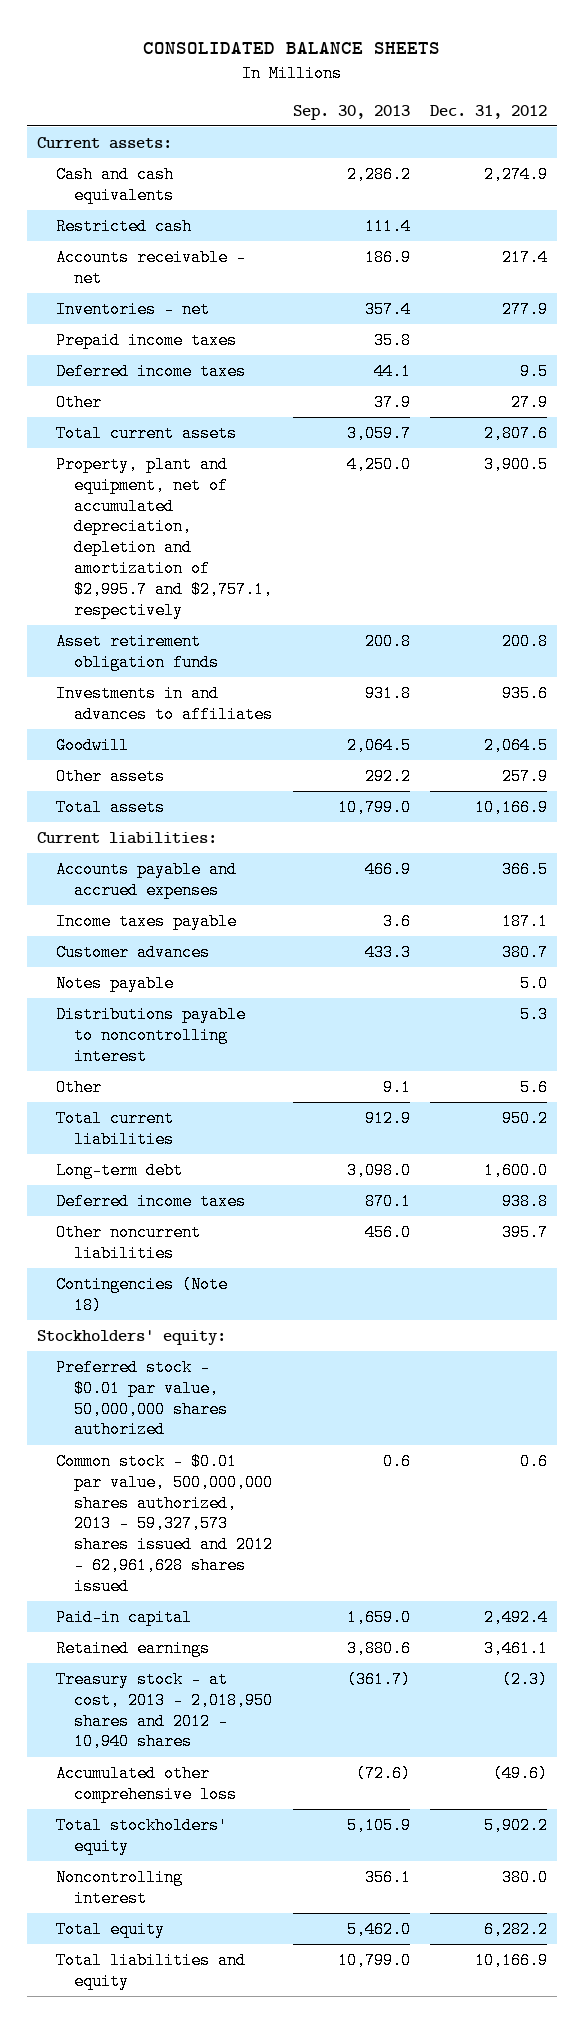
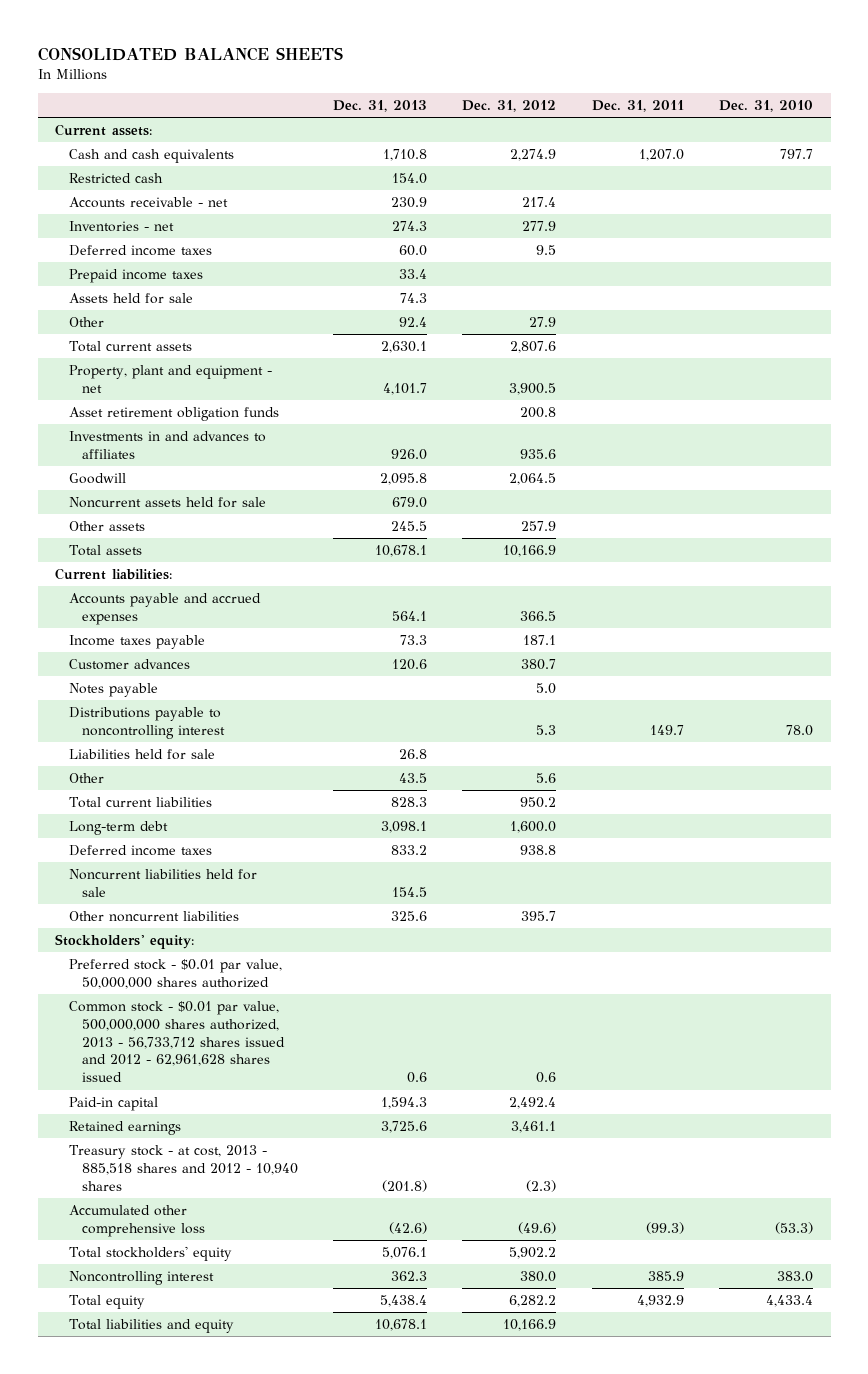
[292,104,410,120] Sep. 30, 2013 -> none
none -> [333,100,428,113] Dec. 31, 2013
none -> [591,100,684,113] Dec. 31, 2011
none -> [719,100,814,113] Dec. 31, 2010
[55,331,237,349] Prepaid income taxes -> [68,269,203,284] Prepaid income taxes
none -> [68,293,193,305] Assets held for sale
[55,455,273,620] Property, plant and equipment, net of accumulated depreciation, depletion and amortization of $2,995.7 and $2,757.1, respectively -> [68,365,272,393] Property, plant and equipment - net
none -> [68,497,266,509] Noncurrent assets held for sale
none -> [68,749,215,761] Liabilities held for sale
none -> [68,869,257,897] Noncurrent liabilities held for sale
[55,1275,228,1314] Contingencies (Note 18) -> none
[55,1452,273,1596] Common stock - $0.01 par value, 500,000,000 shares authorized, 2013 - 59,327,573 shares issued and 2012 - 62,961,628 shares issued -> [68,1001,285,1083] Common stock - $0.01 par value, 500,000,000 shares authorized, 2013 - 56,733,712 shares issued and 2012 - 62,961,628 shares issued
[55,1670,273,1751] Treasury stock - at cost, 2013 - 2,018,950 shares and 2012 - 10,940 shares -> [68,1145,298,1191] Treasury stock - at cost, 2013 - 885,518 shares and 2012 - 10,940 shares

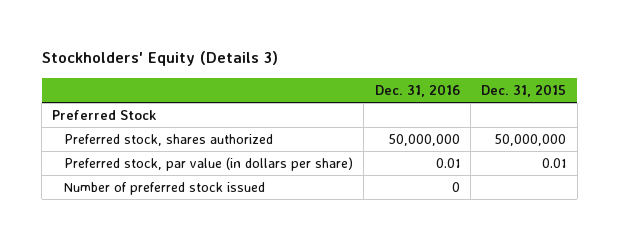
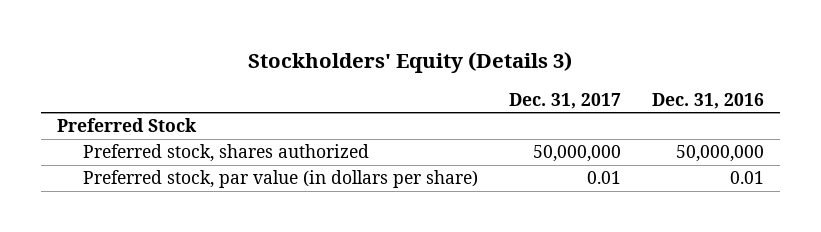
[481,83,567,97] Dec. 31, 2015 -> none
none -> [508,92,621,109] Dec. 31, 2017
[63,182,265,196] Number of preferred stock issued -> none

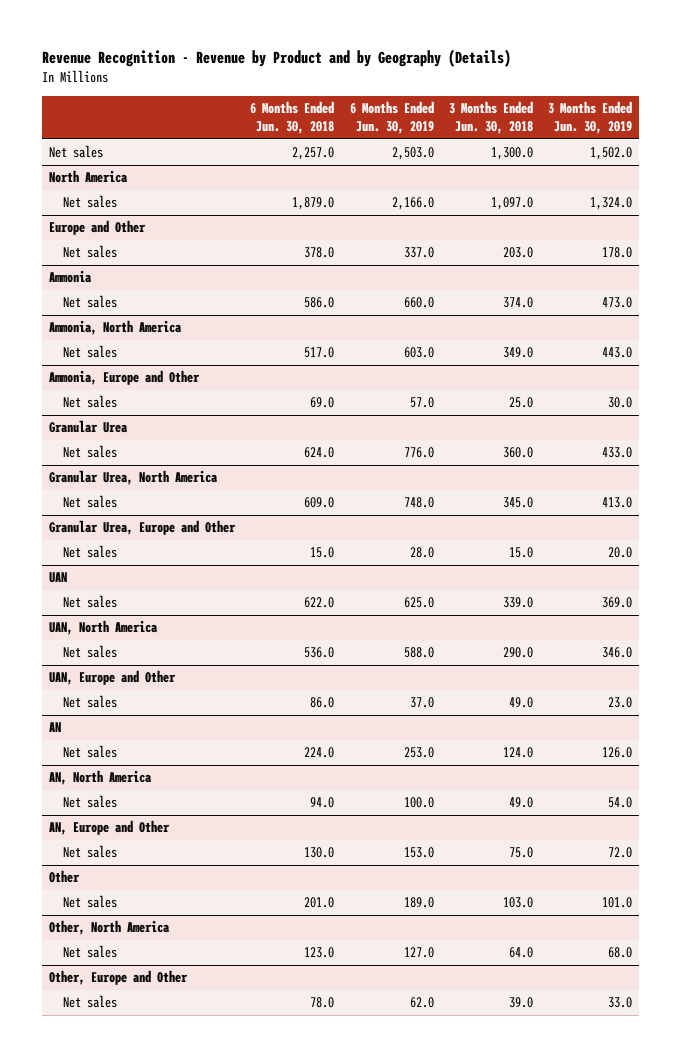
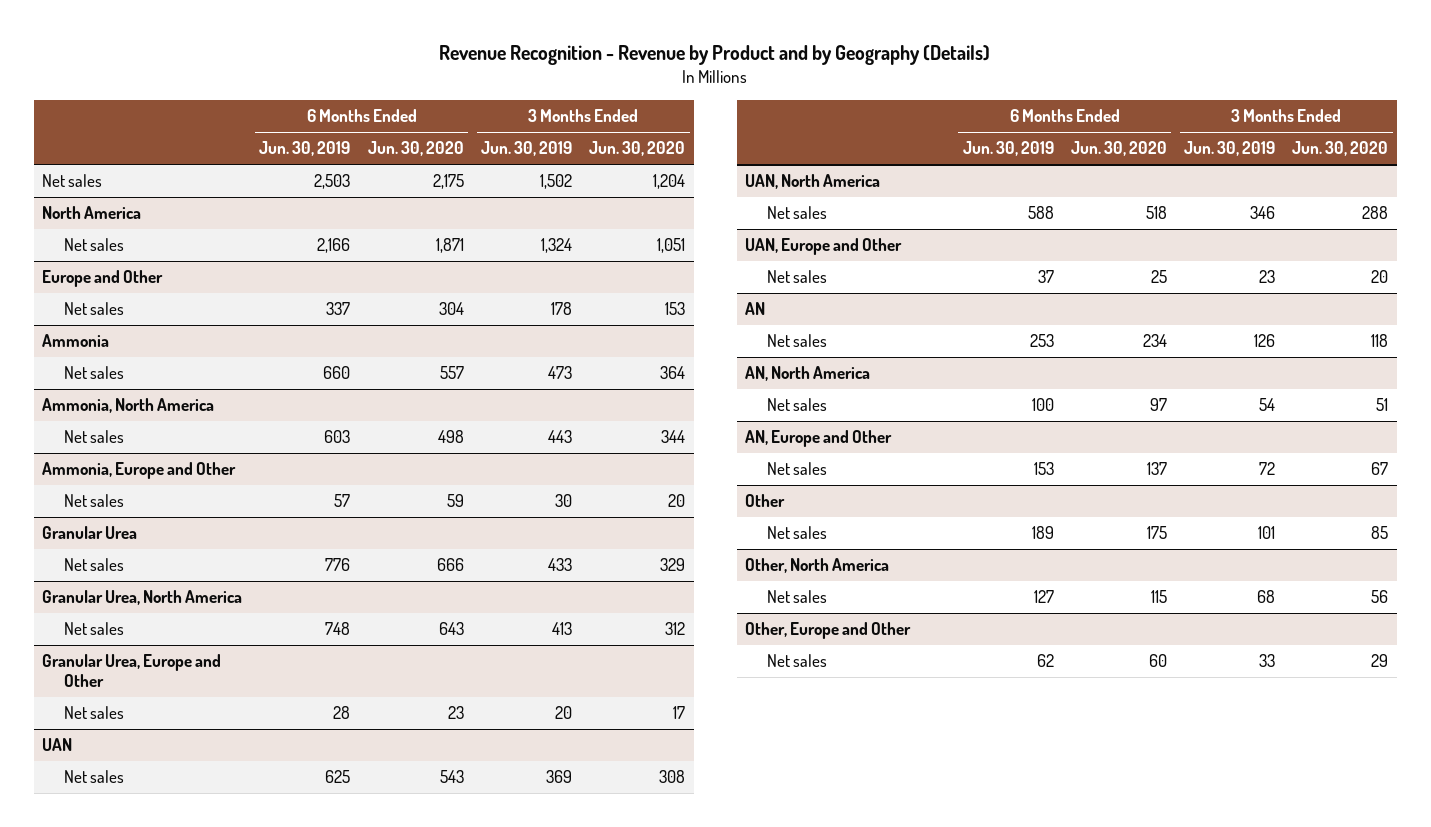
[250,101,335,135] 6 Months Ended Jun. 30, 2018 -> none
[448,101,533,135] 3 Months Ended Jun. 30, 2018 -> none
none -> [367,141,464,157] Jun. 30, 2020
none -> [589,141,686,157] Jun. 30, 2020
[391,147,434,161] 2,503.0 -> [314,174,351,190] 2,503
[589,147,632,161] 1,502.0 -> [540,174,573,190] 1,502
[391,197,434,211] 2,166.0 -> [317,238,351,254] 2,166
[589,197,632,211] 1,324.0 -> [541,238,573,254] 1,324
[403,247,434,259] 337.0 -> [326,302,351,316] 337
[601,247,632,259] 178.0 -> [551,302,573,316] 178
[403,297,434,309] 660.0 -> [323,366,351,380] 660
[601,297,632,309] 473.0 -> [548,366,573,380] 473
[403,347,434,359] 603.0 -> [324,430,351,444] 603
[601,347,632,359] 443.0 -> [548,430,573,444] 443
[409,397,434,409] 57.0 -> [334,494,351,508] 57
[607,397,632,409] 30.0 -> [555,494,573,508] 30
[403,447,434,459] 776.0 -> [325,558,351,572] 776
[601,447,632,459] 433.0 -> [548,558,573,572] 433
[403,497,434,509] 748.0 -> [325,622,351,636] 748
[601,497,632,509] 413.0 -> [552,622,573,636] 413
[409,547,434,559] 28.0 -> [333,706,351,720] 28
[607,547,632,559] 20.0 -> [555,706,573,720] 20
[403,597,434,609] 625.0 -> [325,770,351,784] 625
[601,597,632,609] 369.0 -> [546,770,573,784] 369
[403,647,434,659] 588.0 -> [1027,206,1054,220] 588
[601,647,632,659] 346.0 -> [1250,206,1276,220] 346
[409,697,434,709] 37.0 -> [1037,270,1054,284] 37
[607,697,632,709] 23.0 -> [1259,270,1276,284] 23
[403,747,434,759] 253.0 -> [1029,334,1054,348] 253
[601,747,632,759] 126.0 -> [1254,334,1276,348] 126
[403,797,434,809] 100.0 -> [1031,398,1054,412] 100
[607,797,632,809] 54.0 -> [1259,398,1276,412] 54
[403,847,434,859] 153.0 -> [1033,462,1054,476] 153
[607,847,632,859] 72.0 -> [1259,462,1276,476] 72
[403,897,434,909] 189.0 -> [1031,526,1054,540] 189
[601,897,632,909] 101.0 -> [1258,526,1276,540] 101
[403,947,434,959] 127.0 -> [1033,590,1054,604] 127
[607,947,632,959] 68.0 -> [1257,590,1276,604] 68
[409,997,434,1009] 62.0 -> [1036,654,1054,668] 62
[607,997,632,1009] 33.0 -> [1259,654,1276,668] 33

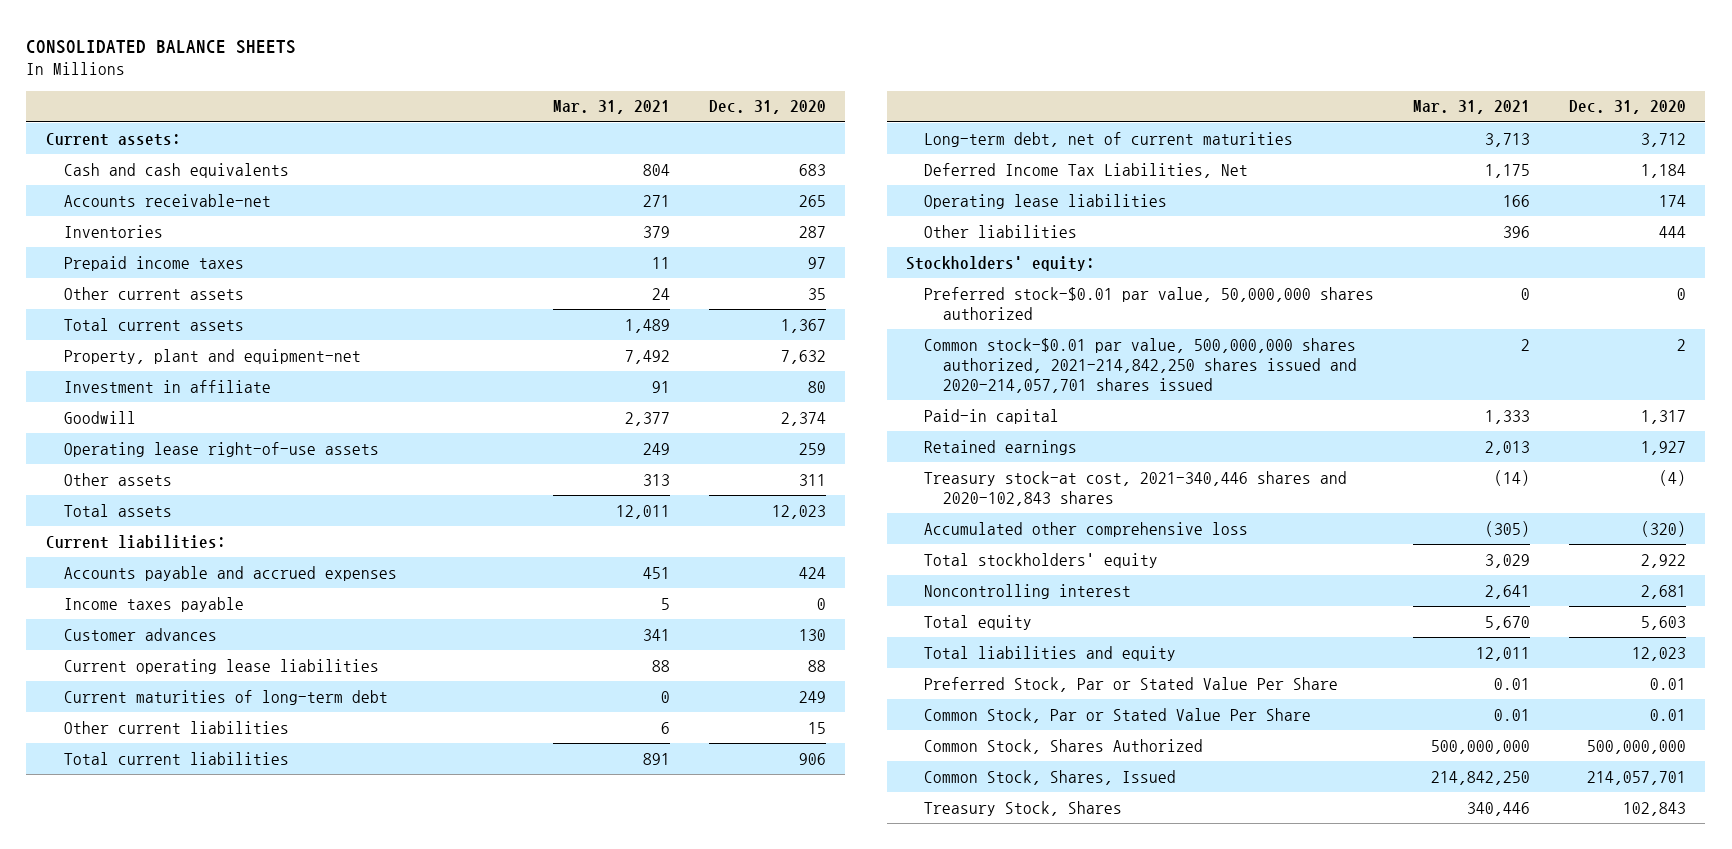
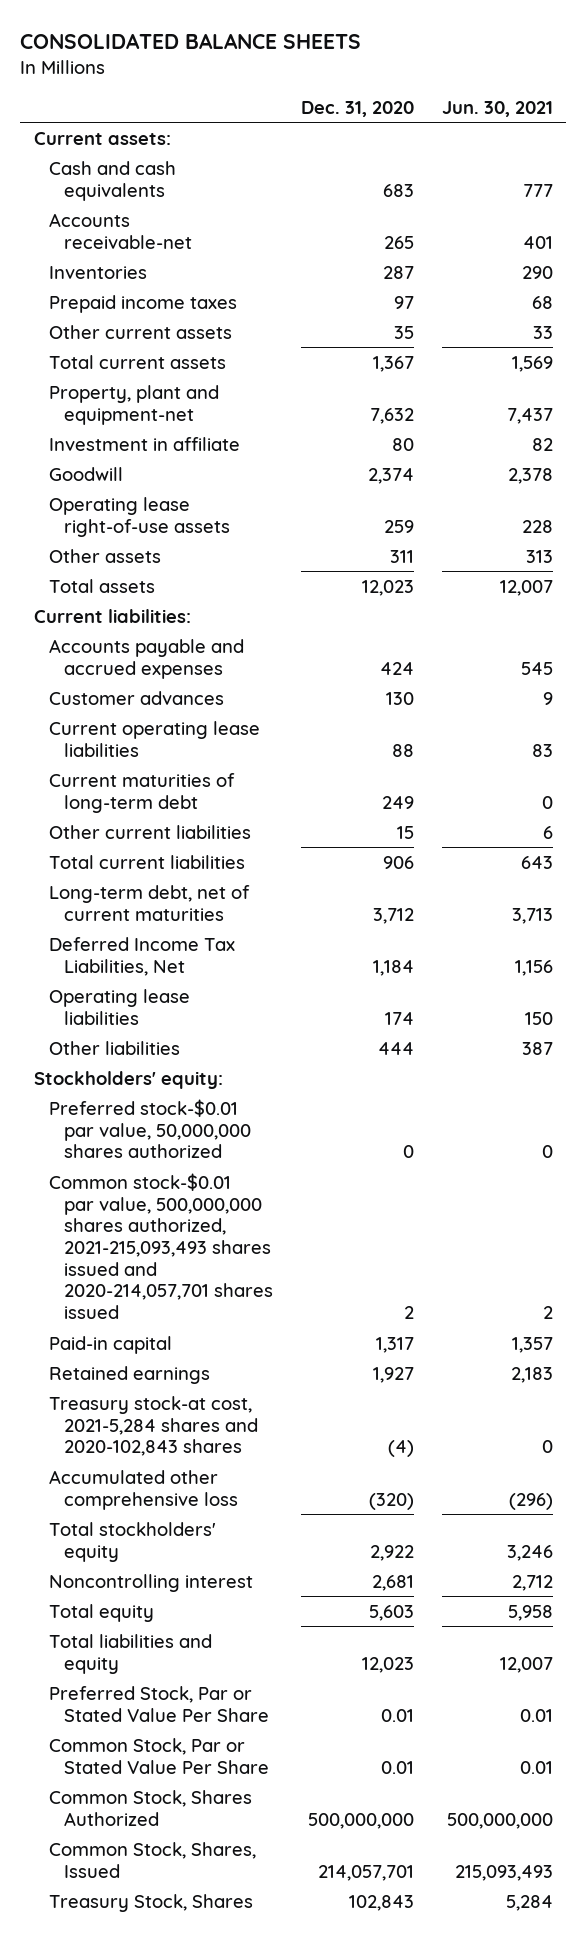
[553,100,671,115] Mar. 31, 2021 -> none
none -> [441,100,553,117] Jun. 30, 2021
[64,596,245,612] Income taxes payable -> none
[924,337,1357,393] Common stock-$0.01 par value, 500,000,000 shares authorized, 2021-214,842,250 shares issued and 2020-214,057,701 shares issued -> [48,1172,274,1320] Common stock-$0.01 par value, 500,000,000 shares authorized, 2021-215,093,493 shares issued and 2020-214,057,701 shares issued
[924,470,1348,506] Treasury stock-at cost, 2021-340,446 shares and 2020-102,843 shares -> [48,1395,259,1457] Treasury stock-at cost, 2021-5,284 shares and 2020-102,843 shares

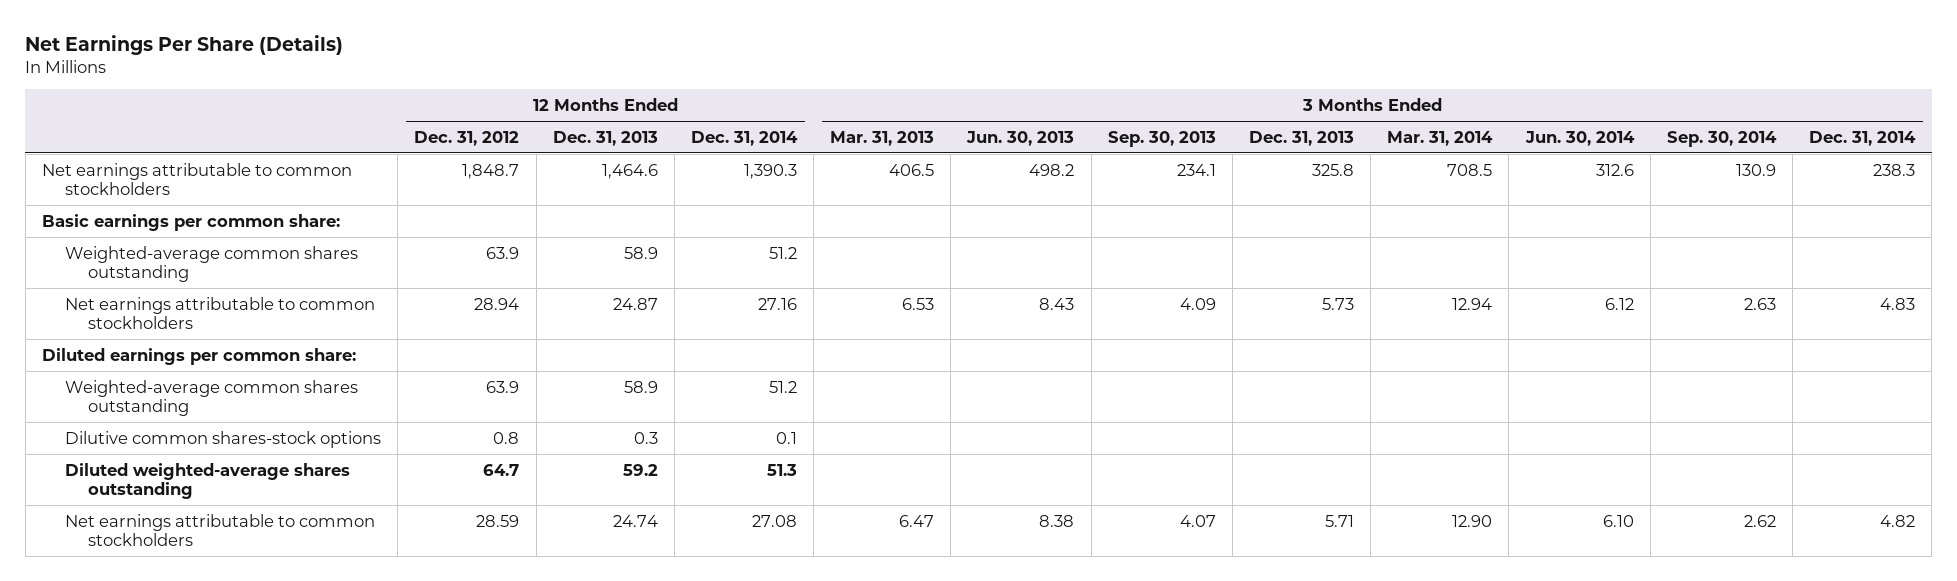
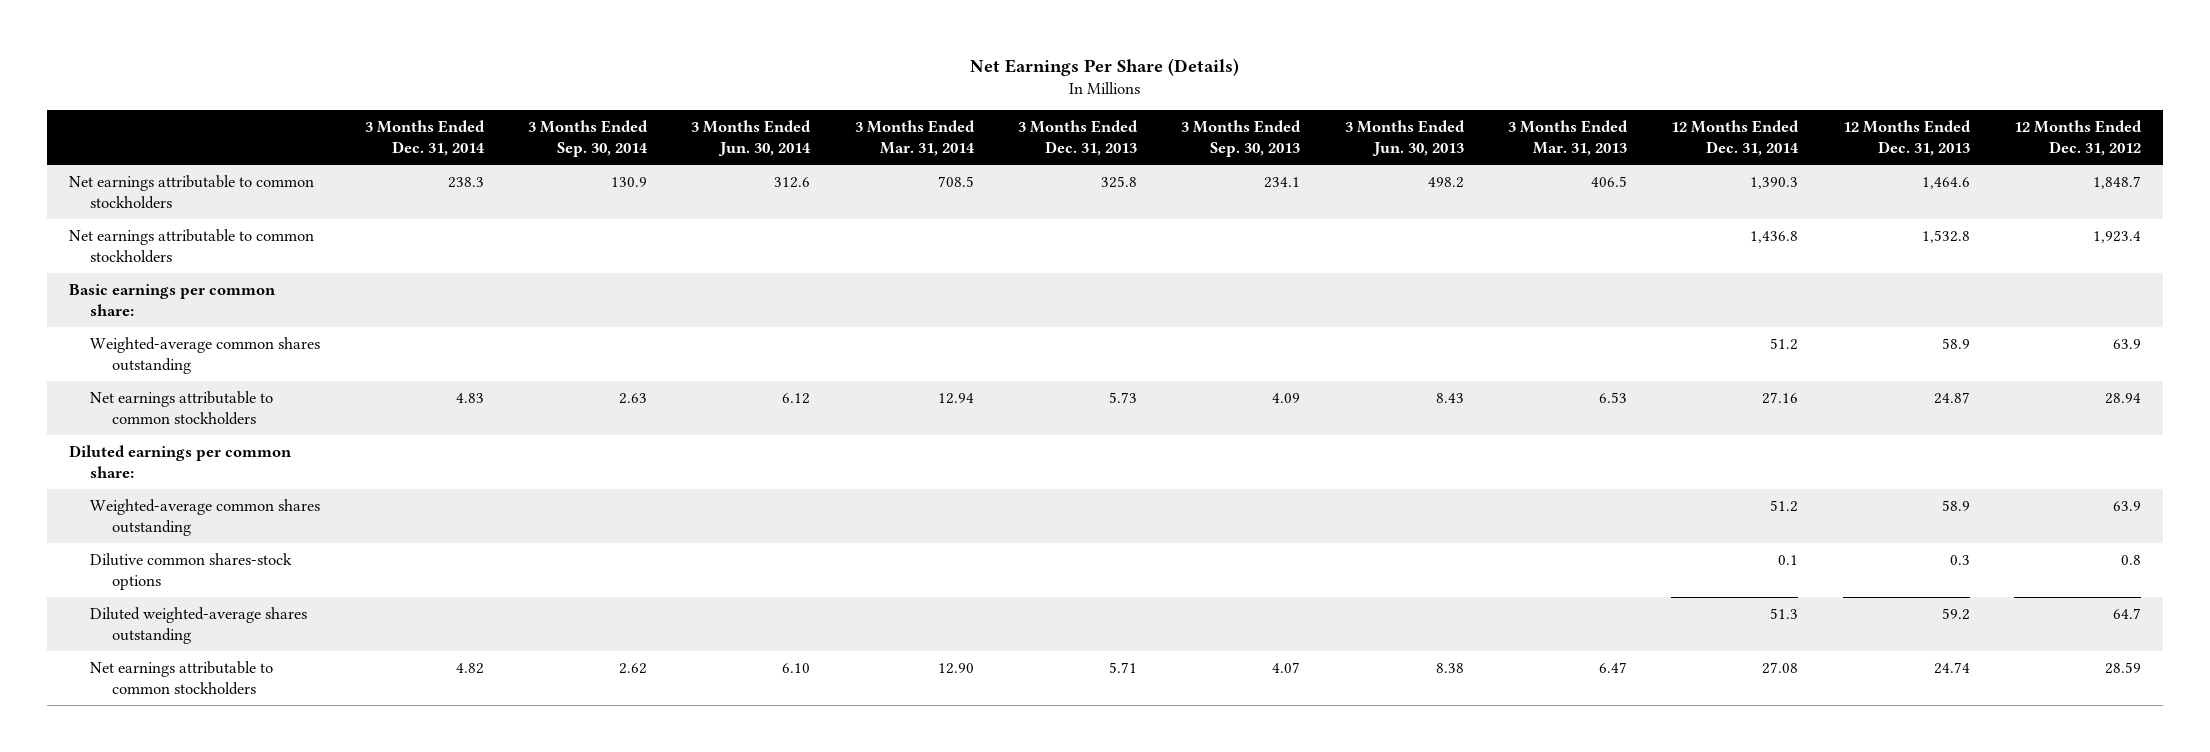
none -> [68,229,314,263] Net earnings attributable to common stockholders

